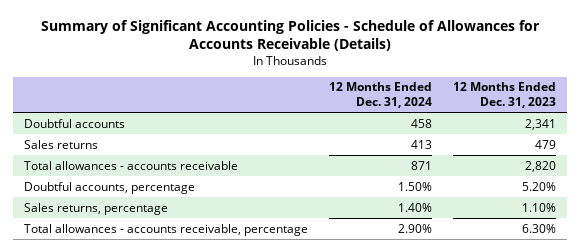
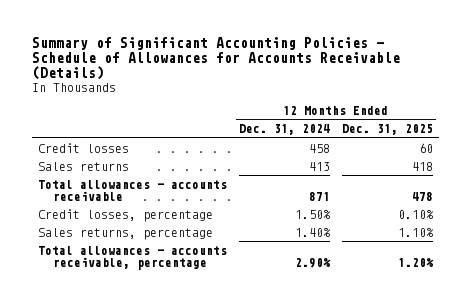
[453,82,557,109] 12 Months Ended Dec. 31, 2023 -> none
none -> [341,124,433,136] Dec. 31, 2025
[23,118,125,128] Doubtful accounts -> [38,142,130,153] Credit losses
[23,181,195,194] Doubtful accounts, percentage -> [38,208,214,222] Credit losses, percentage

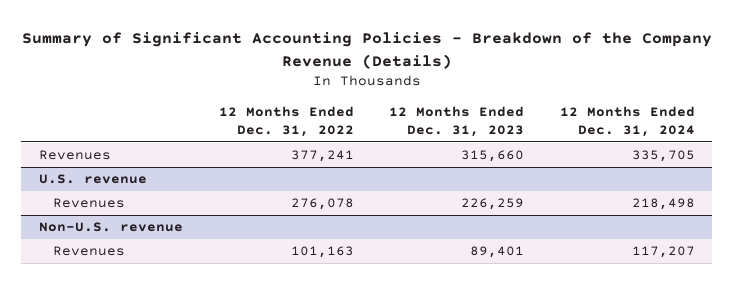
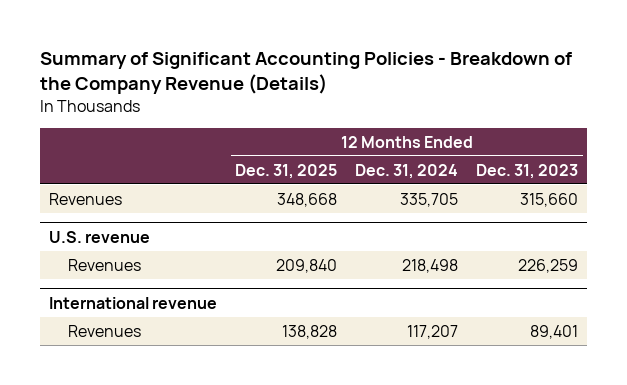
[218,105,354,137] 12 Months Ended Dec. 31, 2022 -> none
none -> [235,163,338,179] Dec. 31, 2025
[38,222,183,233] Non-U.S. revenue -> [49,296,218,309] International revenue

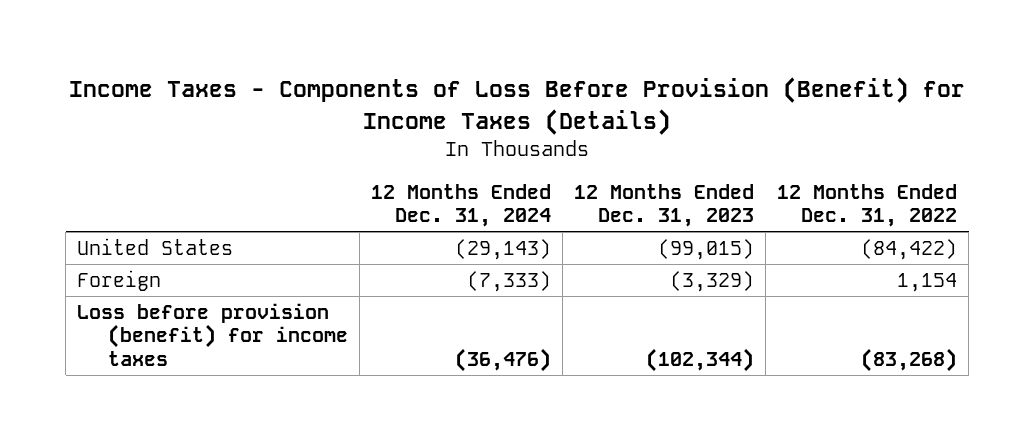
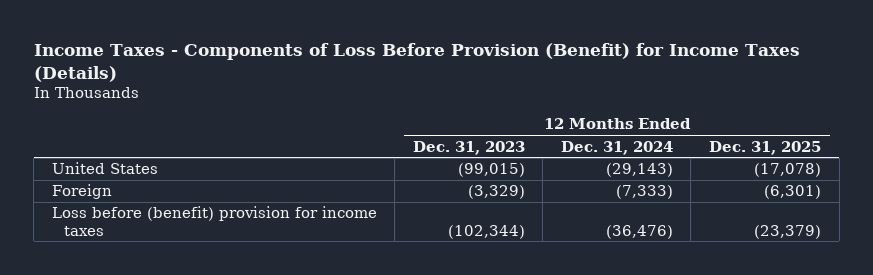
[777,184,958,228] 12 Months Ended Dec. 31, 2022 -> none
none -> [709,140,822,155] Dec. 31, 2025
[77,303,349,366] Loss before provision (benefit) for income taxes -> [51,206,377,236] Loss before (benefit) provision for income taxes

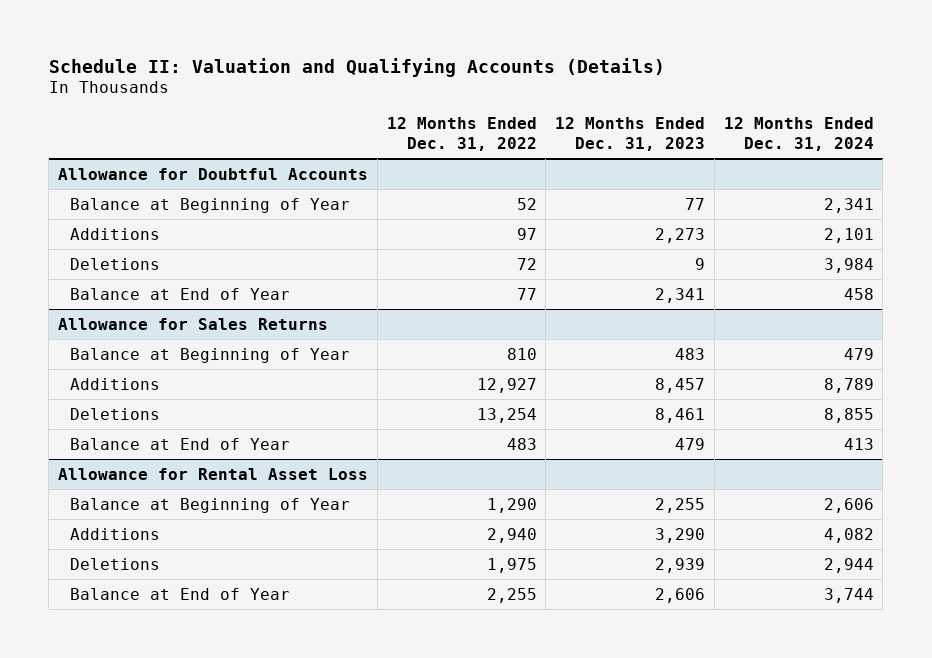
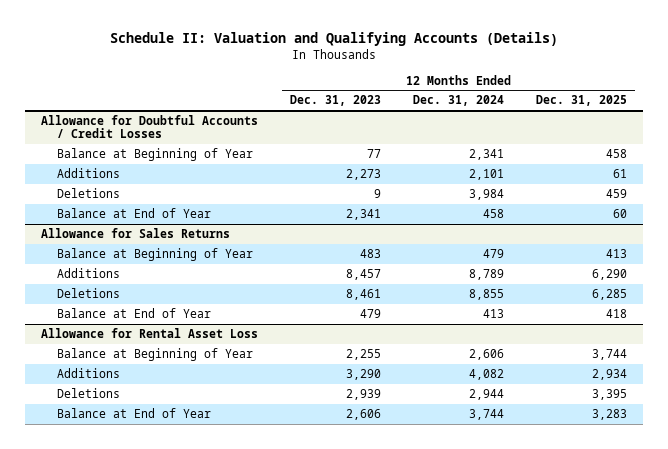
[386,117,537,151] 12 Months Ended Dec. 31, 2022 -> none
none -> [536,95,628,107] Dec. 31, 2025
[58,167,369,180] Allowance for Doubtful Accounts -> [41,115,259,139] Allowance for Doubtful Accounts / Credit Losses

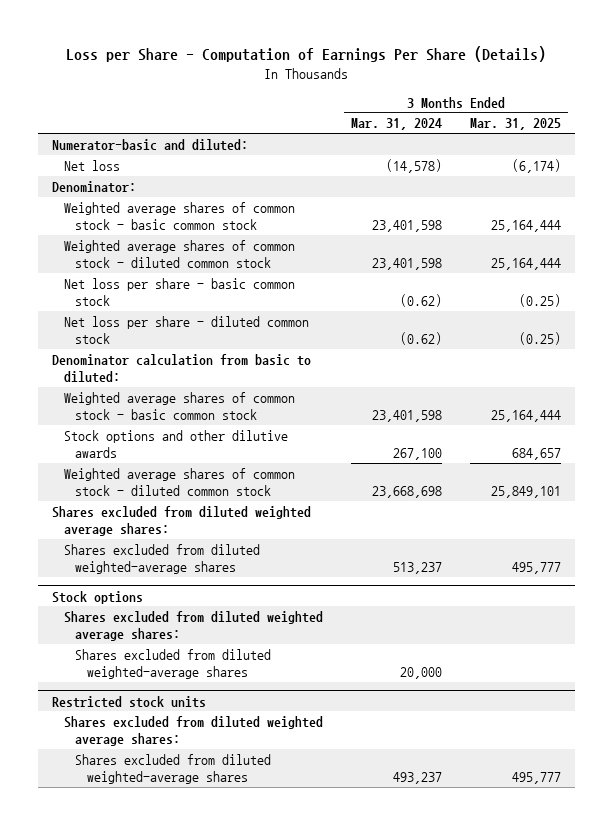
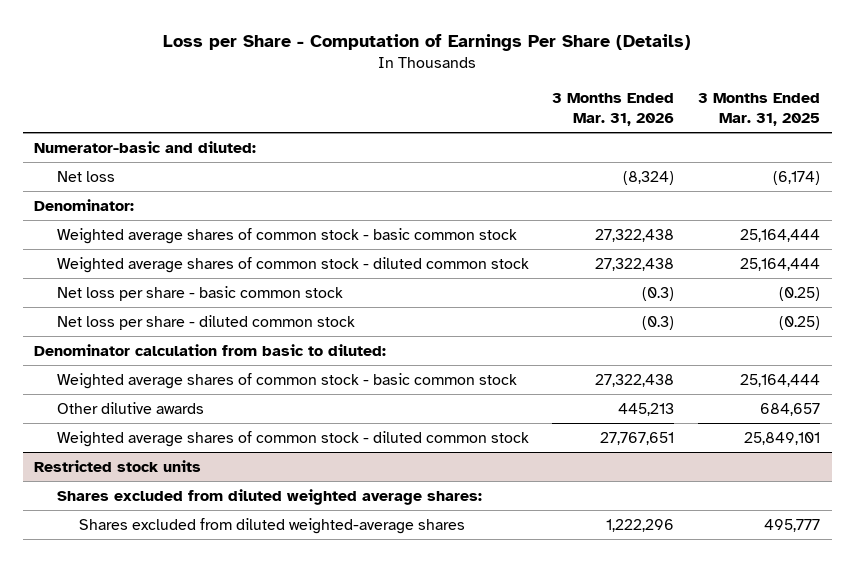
[350,118,442,131] Mar. 31, 2024 -> none
none -> [552,93,675,126] 3 Months Ended Mar. 31, 2026
[63,429,288,459] Stock options and other dilutive awards -> [56,401,204,414] Other dilutive awards
[51,505,311,537] Shares excluded from diluted weighted average shares: -> none
[63,543,260,575] Shares excluded from diluted weighted-average shares -> none
[51,590,143,604] Stock options -> none
[63,610,323,642] Shares excluded from diluted weighted average shares: -> none
[75,648,272,680] Shares excluded from diluted weighted-average shares -> none

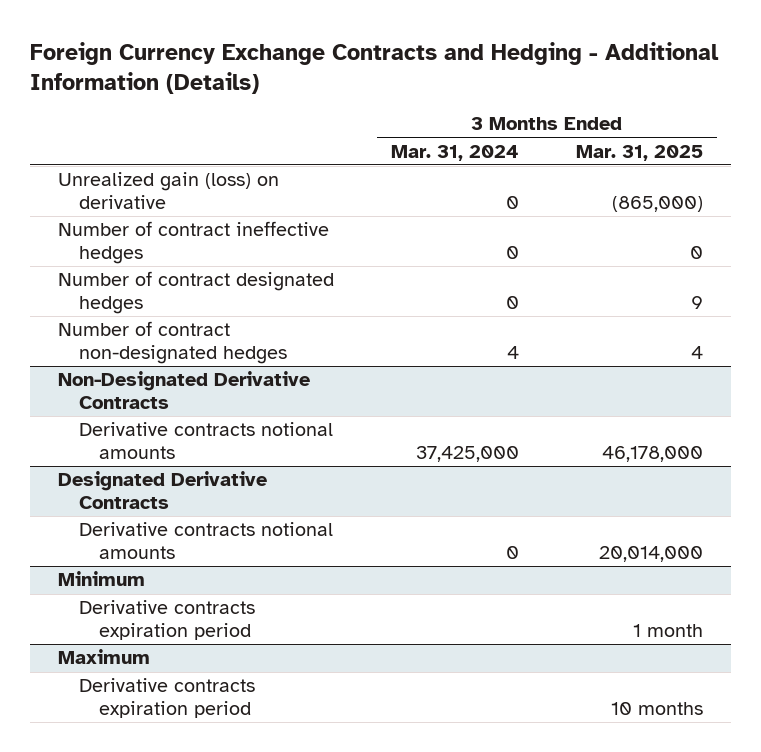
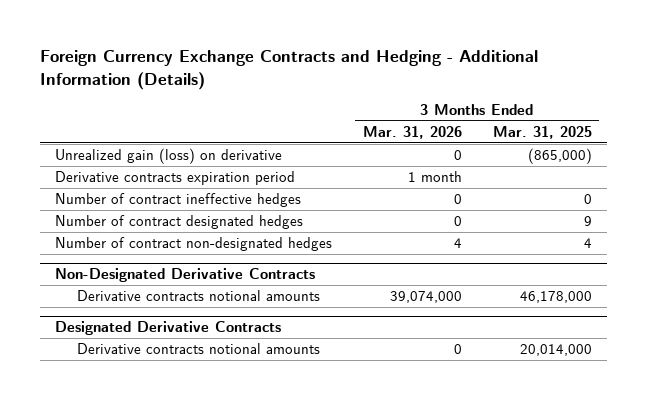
[391,144,520,161] Mar. 31, 2024 -> none
none -> [362,125,462,139] Mar. 31, 2026
none -> [55,170,296,185] Derivative contracts expiration period
[58,571,146,587] Minimum -> none
[78,600,255,641] Derivative contracts expiration period -> none
[58,649,151,665] Maximum -> none
[78,678,255,719] Derivative contracts expiration period -> none

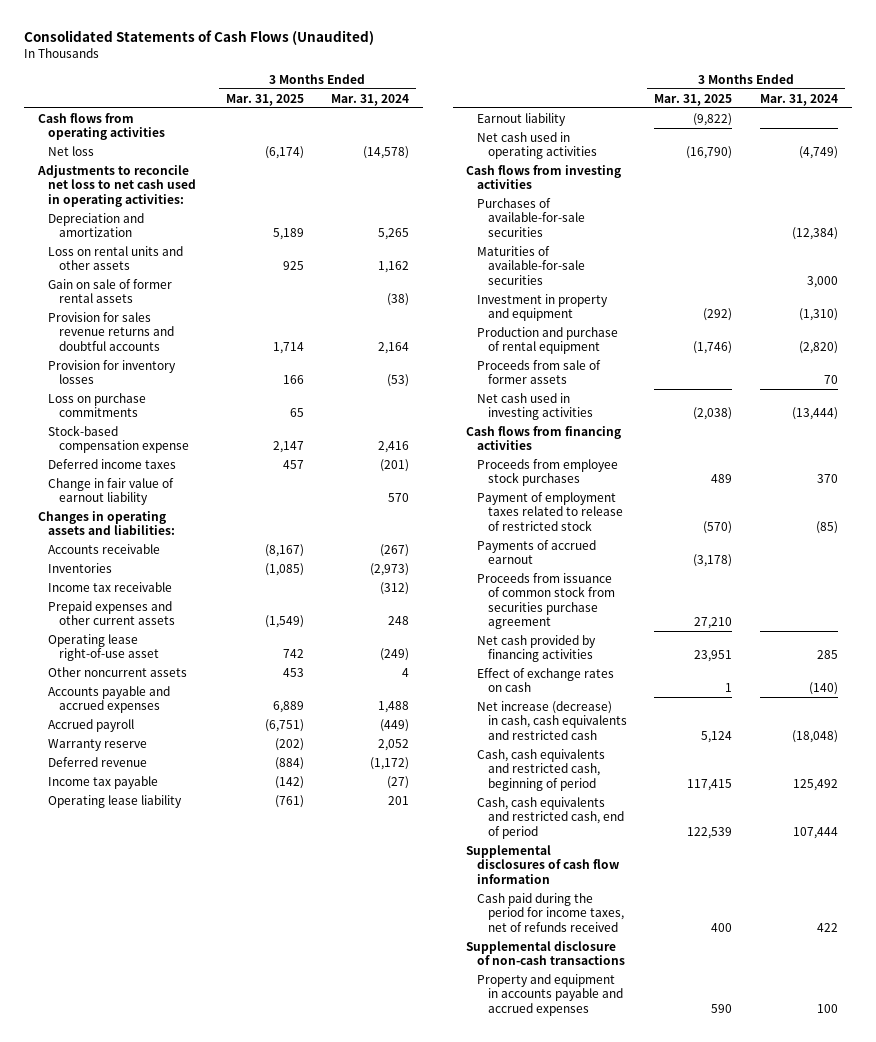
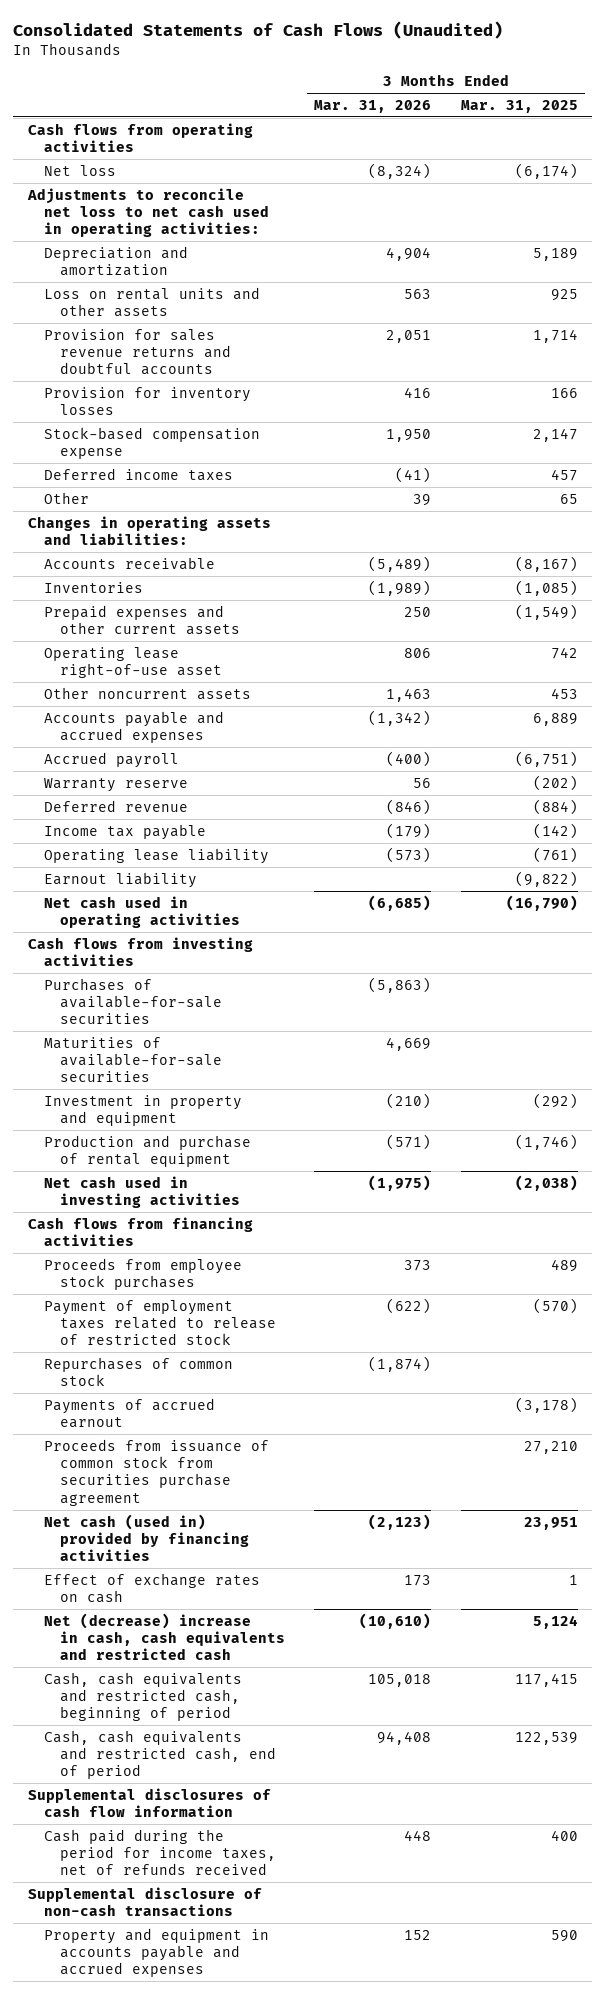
[331,93,410,106] Mar. 31, 2024 -> none
none -> [314,99,432,113] Mar. 31, 2026
[48,278,173,304] Gain on sale of former rental assets -> none
[48,392,147,418] Loss on purchase commitments -> none
[48,477,175,506] Change in fair value of earnout liability -> none
none -> [43,491,89,504] Other
[48,581,173,592] Income tax receivable -> none
[476,359,601,385] Proceeds from sale of former assets -> none
none -> [43,1356,233,1387] Repurchases of common stock
[476,634,596,663] Net cash provided by financing activities -> [43,1513,249,1562] Net cash (used in) provided by financing activities
[476,700,627,740] Net increase (decrease) in cash, cash equivalents and restricted cash -> [43,1612,285,1661] Net (decrease) increase in cash, cash equivalents and restricted cash

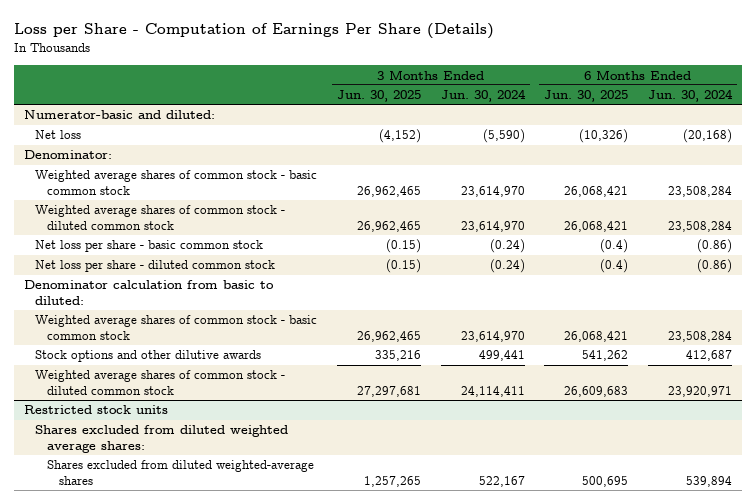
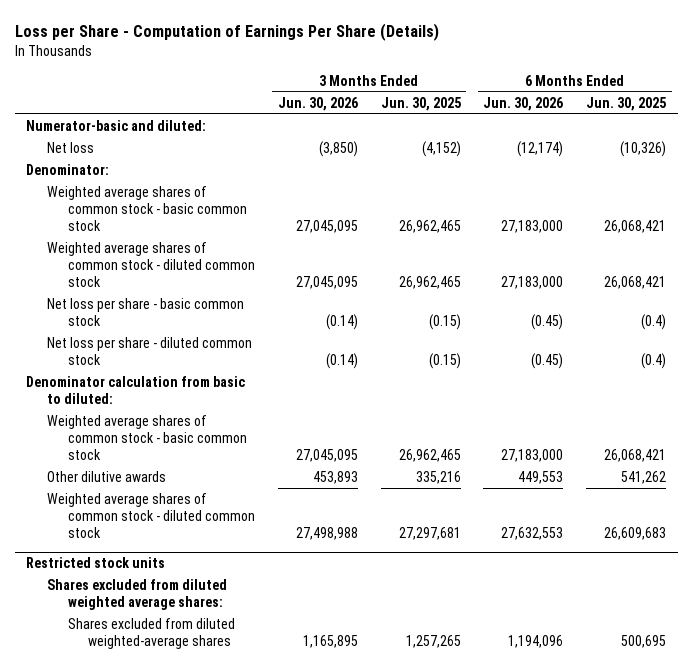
[440,89,526,103] Jun. 30, 2024 -> none
[648,89,734,103] Jun. 30, 2024 -> none
none -> [277,96,358,111] Jun. 30, 2026
none -> [483,96,564,111] Jun. 30, 2026
[35,350,262,363] Stock options and other dilutive awards -> [46,471,166,483] Other dilutive awards

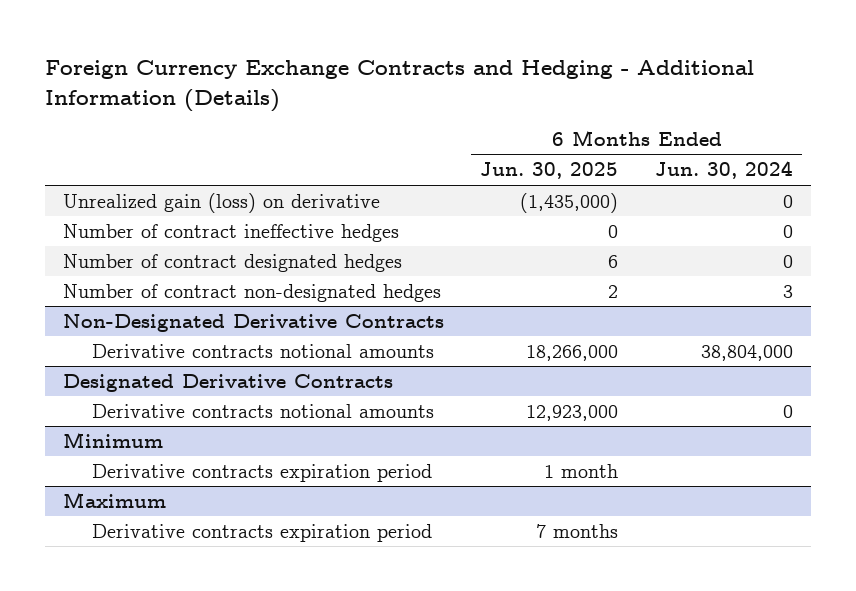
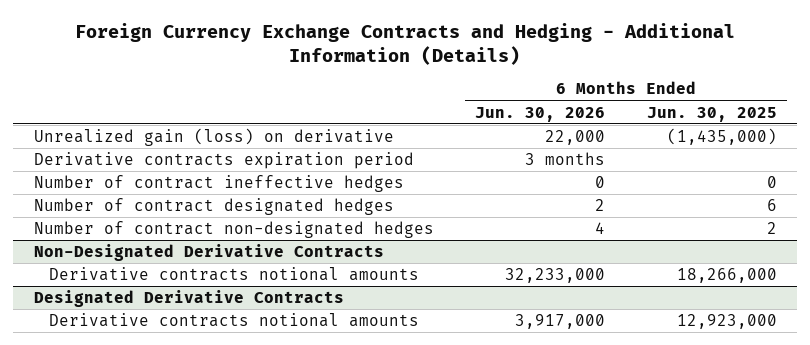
[654,161,793,180] Jun. 30, 2024 -> none
none -> [475,106,606,122] Jun. 30, 2026
none -> [33,152,414,170] Derivative contracts expiration period
[63,431,164,448] Minimum -> none
[92,463,433,482] Derivative contracts expiration period -> none
[63,491,167,508] Maximum -> none
[92,523,433,542] Derivative contracts expiration period -> none

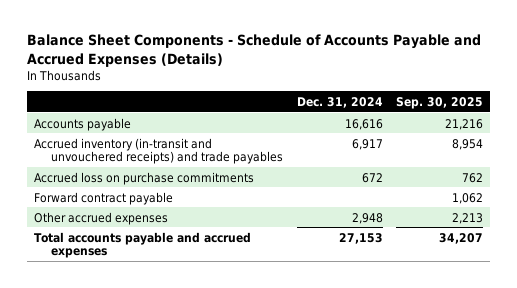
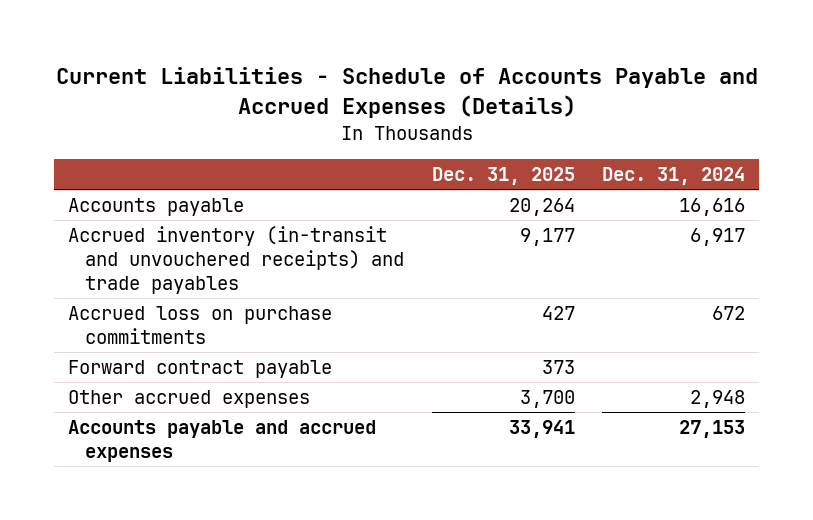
[26,34,481,67] Balance Sheet Components - Schedule of Accounts Payable and Accrued Expenses (Details) -> [55,66,758,118] Current Liabilities - Schedule of Accounts Payable and Accrued Expenses (Details)
[396,96,484,109] Sep. 30, 2025 -> none
none -> [431,167,575,186] Dec. 31, 2025
[33,231,251,259] Total accounts payable and accrued expenses -> [67,420,376,463] Accounts payable and accrued expenses

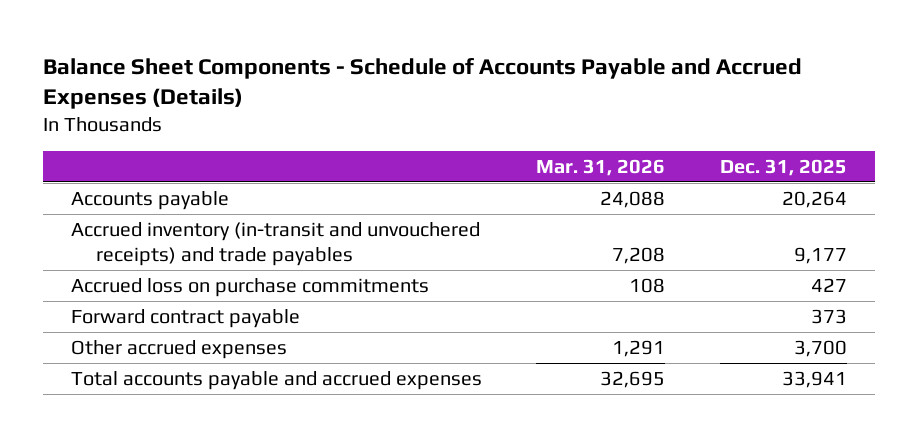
[55,66,758,118] Current Liabilities - Schedule of Accounts Payable and Accrued Expenses (Details) -> [43,57,803,110] Balance Sheet Components - Schedule of Accounts Payable and Accrued Expenses (Details)
[602,167,746,186] Dec. 31, 2024 -> none
none -> [536,158,666,176] Mar. 31, 2026
[67,420,376,463] Accounts payable and accrued expenses -> [70,370,482,390] Total accounts payable and accrued expenses

